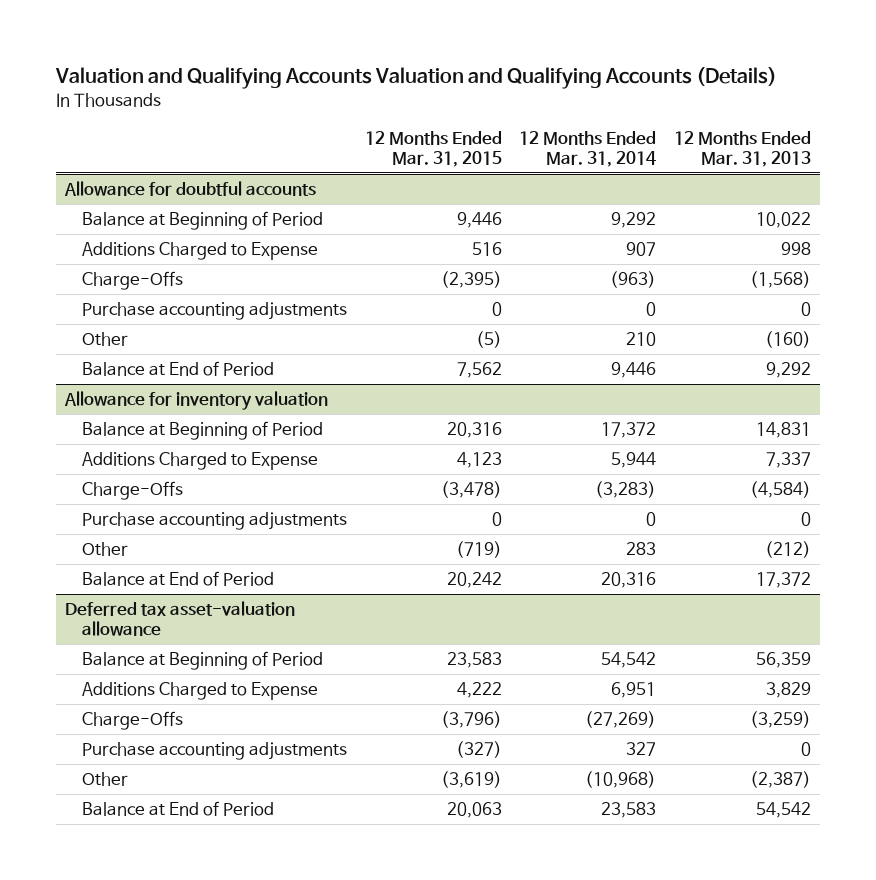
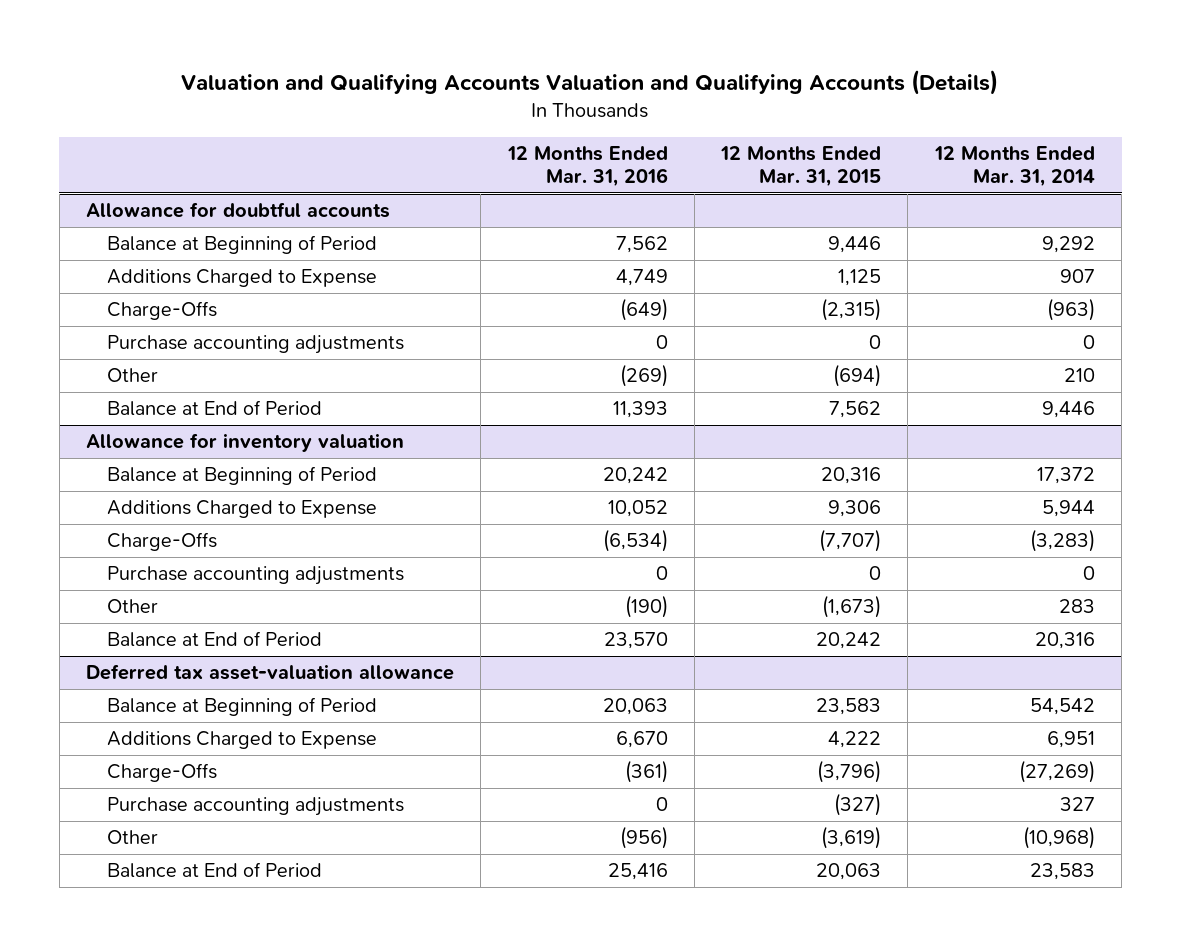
[673,130,811,167] 12 Months Ended Mar. 31, 2013 -> none
none -> [506,145,668,187] 12 Months Ended Mar. 31, 2016
[471,242,502,257] 516 -> [838,269,882,287] 1,125
[440,271,502,289] (2,395) -> [821,298,882,322] (2,315)
[475,331,502,349] (5) -> [833,364,882,388] (694)
[456,452,502,469] 4,123 -> [828,500,882,518] 9,306
[440,481,502,499] (3,478) -> [819,529,882,553] (7,707)
[455,541,502,559] (719) -> [822,595,882,619] (1,673)

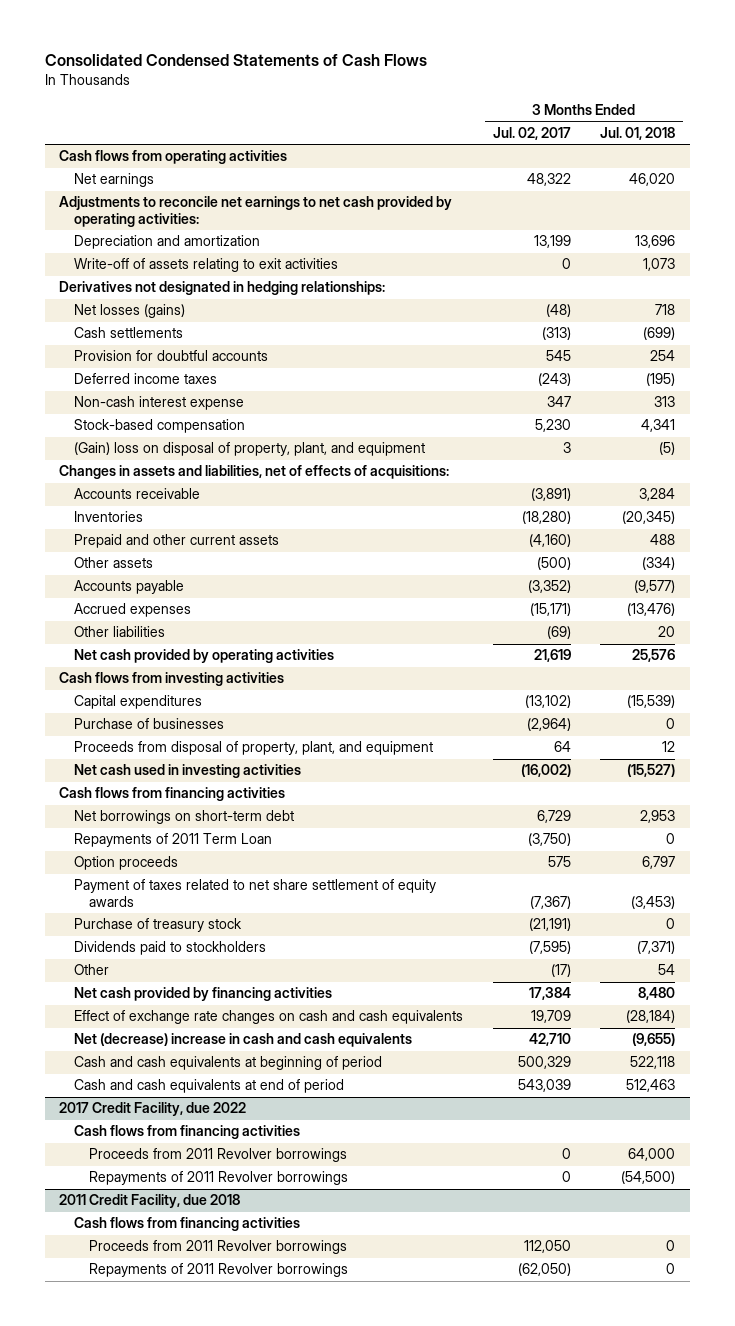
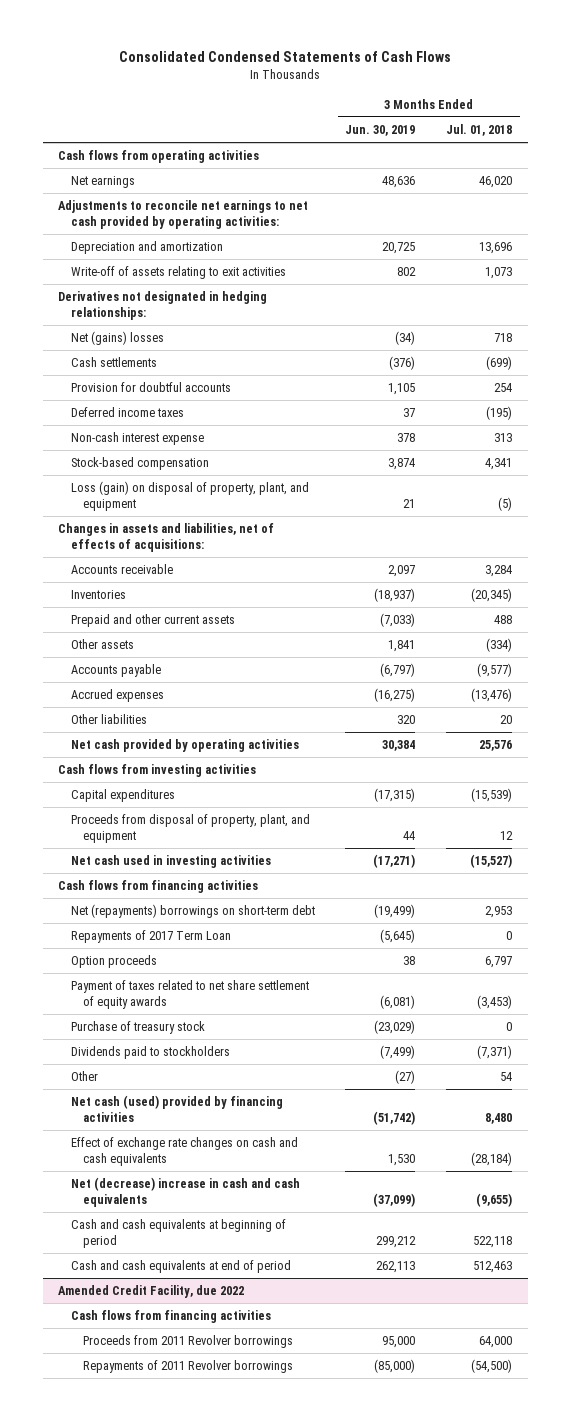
[492,127,571,141] Jul. 02, 2017 -> none
none -> [345,125,416,137] Jun. 30, 2019
[74,304,186,319] Net losses (gains) -> [70,331,164,346] Net (gains) losses
[74,442,426,457] (Gain) loss on disposal of property, plant, and equipment -> [70,481,309,511] Loss (gain) on disposal of property, plant, and equipment
[74,718,225,730] Purchase of businesses -> none
[74,810,295,825] Net borrowings on short-term debt -> [70,904,315,919] Net (repayments) borrowings on short-term debt
[74,833,273,848] Repayments of 2011 Term Loan -> [70,930,231,944] Repayments of 2017 Term Loan
[74,987,333,1002] Net cash provided by financing activities -> [70,1095,283,1122] Net cash (used) provided by financing activities
[59,1102,247,1117] 2017 Credit Facility, due 2022 -> [57,1285,244,1299] Amended Credit Facility, due 2022
[59,1194,241,1209] 2011 Credit Facility, due 2018 -> none
[74,1217,301,1232] Cash flows from financing activities -> none
[88,1240,347,1255] Proceeds from 2011 Revolver borrowings -> none
[88,1263,348,1278] Repayments of 2011 Revolver borrowings -> none

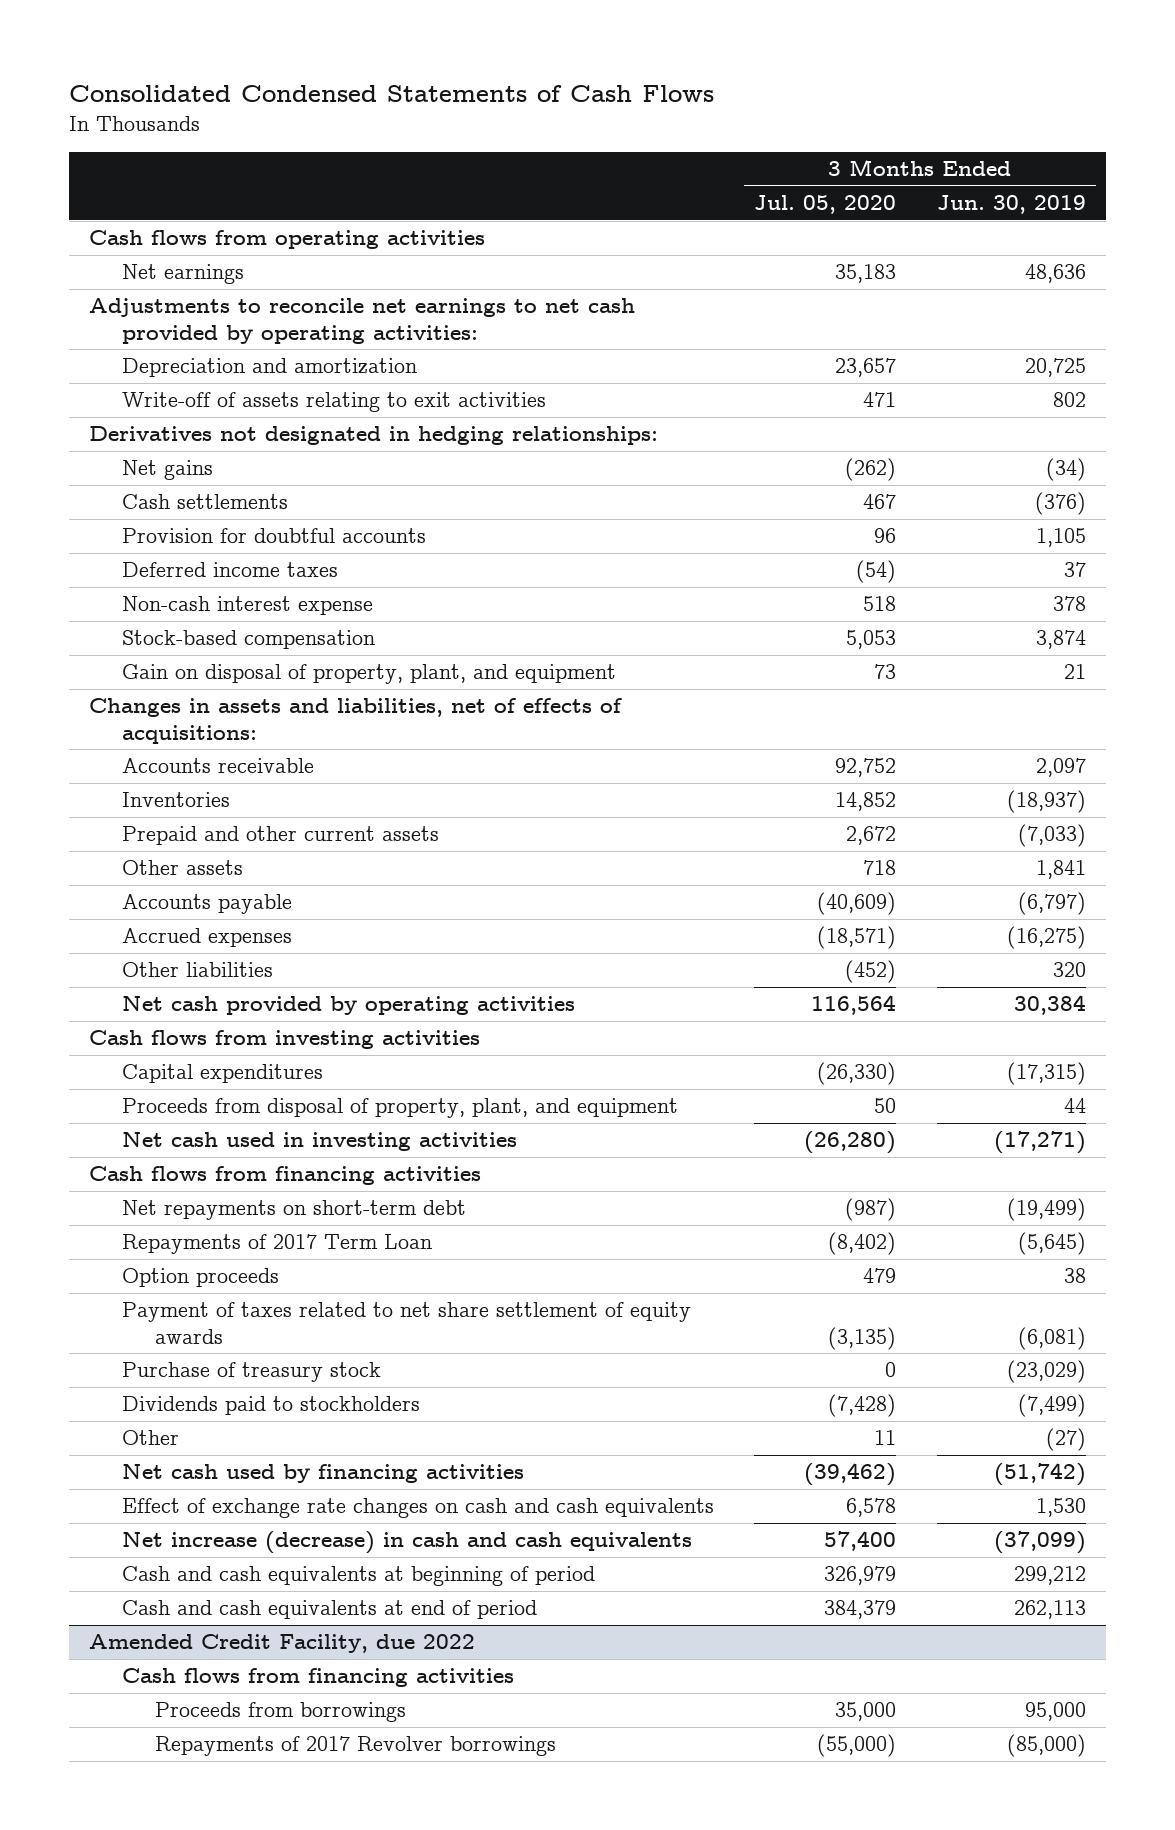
[446,124,513,137] Jul. 01, 2018 -> none
none -> [754,195,897,215] Jul. 05, 2020
[70,331,164,346] Net (gains) losses -> [122,460,214,481] Net gains
[70,481,309,511] Loss (gain) on disposal of property, plant, and equipment -> [122,664,617,685] Gain on disposal of property, plant, and equipment
[70,904,315,919] Net (repayments) borrowings on short-term debt -> [122,1200,467,1221] Net repayments on short-term debt
[70,1095,283,1122] Net cash (used) provided by financing activities -> [122,1464,525,1484] Net cash used by financing activities
[70,1177,300,1207] Net (decrease) increase in cash and cash equivalents -> [122,1531,693,1555] Net increase (decrease) in cash and cash equivalents
[83,1335,294,1349] Proceeds from 2011 Revolver borrowings -> [154,1702,406,1723] Proceeds from borrowings
[83,1360,294,1374] Repayments of 2011 Revolver borrowings -> [154,1736,556,1757] Repayments of 2017 Revolver borrowings

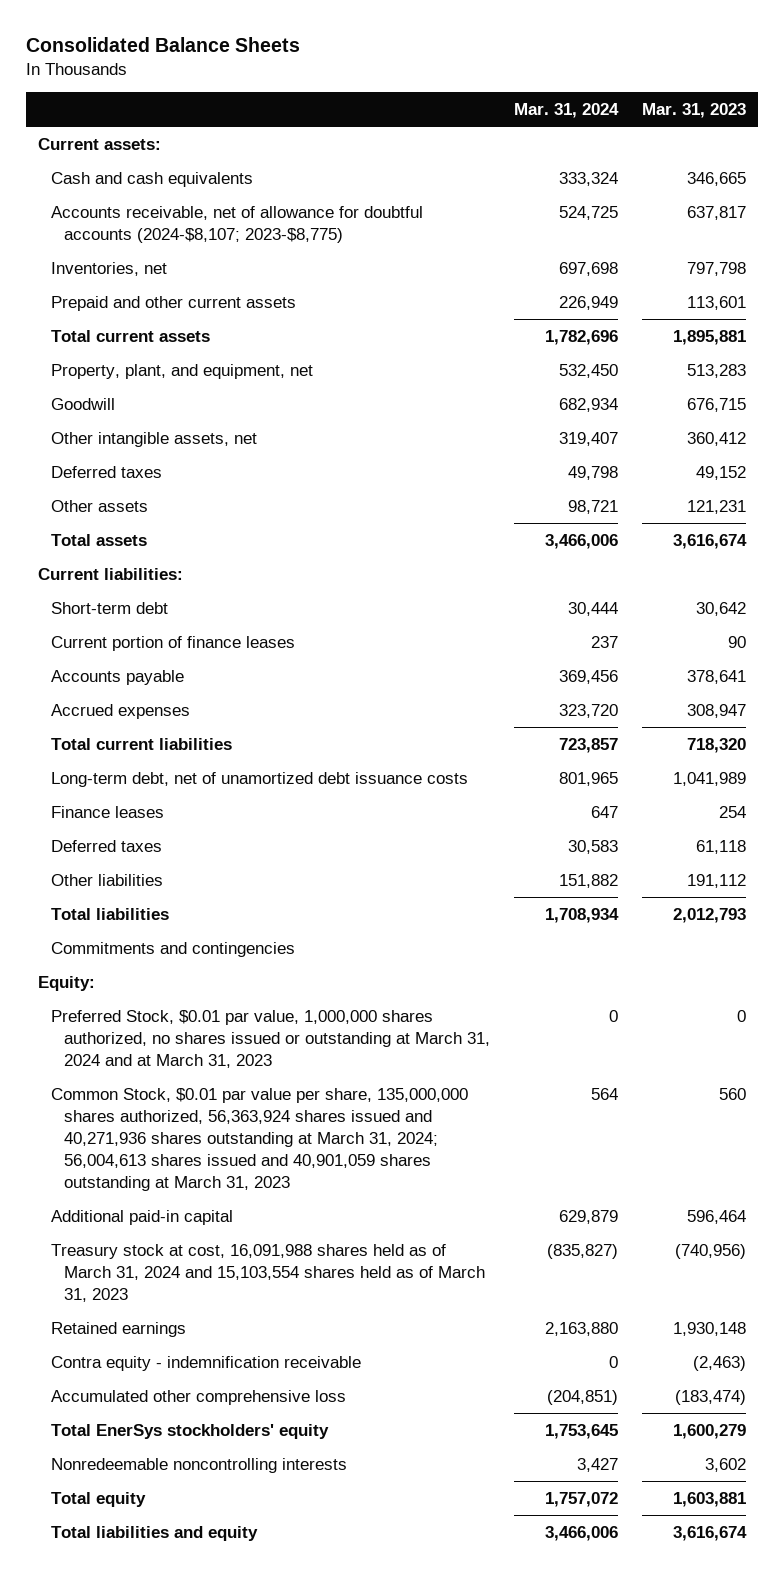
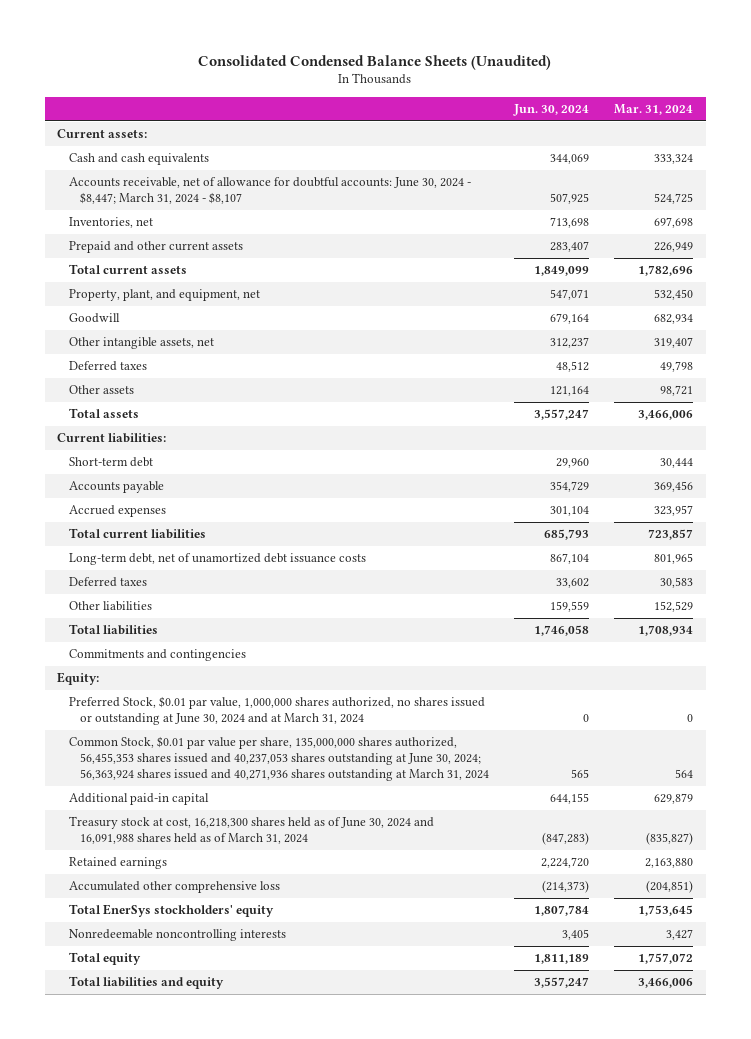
[25,37,300,53] Consolidated Balance Sheets -> [198,54,552,70] Consolidated Condensed Balance Sheets (Unaudited)
[642,103,747,119] Mar. 31, 2023 -> none
none -> [513,103,590,116] Jun. 30, 2024
[50,205,423,244] Accounts receivable, net of allowance for doubtful accounts (2024-$8,107; 2023-$8,775) -> [68,177,471,205] Accounts receivable, net of allowance for doubtful accounts: June 30, 2024 - $8,447; March 31, 2024 - $8,107
[50,635,295,651] Current portion of finance leases -> none
[558,703,618,718] 323,720 -> [654,505,694,517] 323,957
[50,805,164,818] Finance leases -> none
[558,873,618,888] 151,882 -> [654,601,694,613] 152,529
[50,1009,490,1069] Preferred Stock, $0.01 par value, 1,000,000 shares authorized, no shares issued or outstanding at March 31, 2024 and at March 31, 2023 -> [68,696,485,726] Preferred Stock, $0.01 par value, 1,000,000 shares authorized, no shares issued or outstanding at June 30, 2024 and at March 31, 2024
[50,1087,468,1192] Common Stock, $0.01 par value per share, 135,000,000 shares authorized, 56,363,924 shares issued and 40,271,936 shares outstanding at March 31, 2024; 56,004,613 shares issued and 40,901,059 shares outstanding at March 31, 2023 -> [68,736,490,782] Common Stock, $0.01 par value per share, 135,000,000 shares authorized, 56,455,353 shares issued and 40,237,053 shares outstanding at June 30, 2024; 56,363,924 shares issued and 40,271,936 shares outstanding at March 31, 2024
[50,1243,485,1303] Treasury stock at cost, 16,091,988 shares held as of March 31, 2024 and 15,103,554 shares held as of March 31, 2023 -> [68,816,434,845] Treasury stock at cost, 16,218,300 shares held as of June 30, 2024 and 16,091,988 shares held as of March 31, 2024
[50,1355,361,1371] Contra equity - indemnification receivable -> none

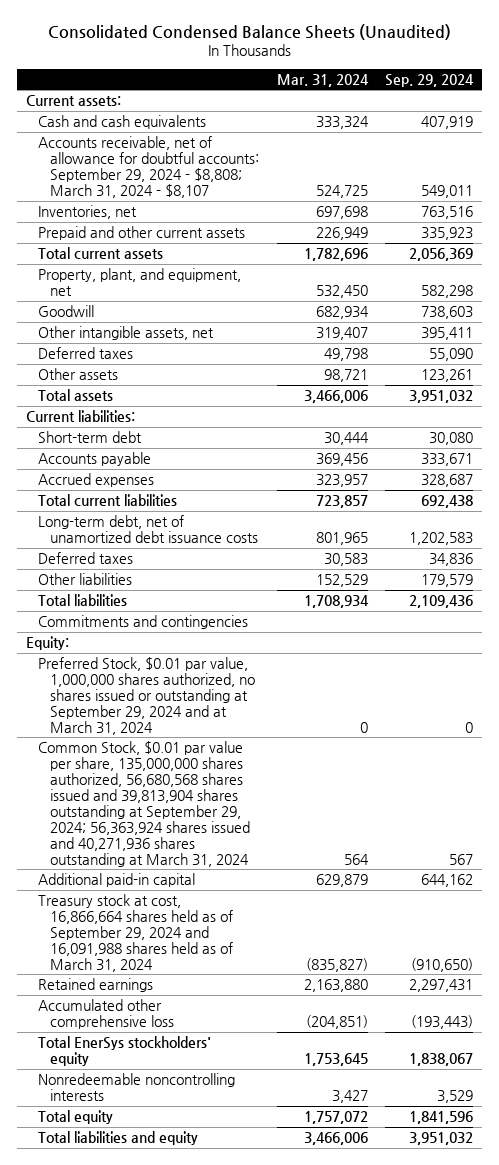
[513,103,590,116] Jun. 30, 2024 -> none
none -> [385,73,475,87] Sep. 29, 2024
[68,177,471,205] Accounts receivable, net of allowance for doubtful accounts: June 30, 2024 - $8,447; March 31, 2024 - $8,107 -> [37,135,259,198] Accounts receivable, net of allowance for doubtful accounts: September 29, 2024 - $8,808; March 31, 2024 - $8,107
[68,696,485,726] Preferred Stock, $0.01 par value, 1,000,000 shares authorized, no shares issued or outstanding at June 30, 2024 and at March 31, 2024 -> [37,656,255,735] Preferred Stock, $0.01 par value, 1,000,000 shares authorized, no shares issued or outstanding at September 29, 2024 and at March 31, 2024
[68,736,490,782] Common Stock, $0.01 par value per share, 135,000,000 shares authorized, 56,455,353 shares issued and 40,237,053 shares outstanding at June 30, 2024; 56,363,924 shares issued and 40,271,936 shares outstanding at March 31, 2024 -> [37,740,250,867] Common Stock, $0.01 par value per share, 135,000,000 shares authorized, 56,680,568 shares issued and 39,813,904 shares outstanding at September 29, 2024; 56,363,924 shares issued and 40,271,936 shares outstanding at March 31, 2024
[68,816,434,845] Treasury stock at cost, 16,218,300 shares held as of June 30, 2024 and 16,091,988 shares held as of March 31, 2024 -> [37,893,233,972] Treasury stock at cost, 16,866,664 shares held as of September 29, 2024 and 16,091,988 shares held as of March 31, 2024

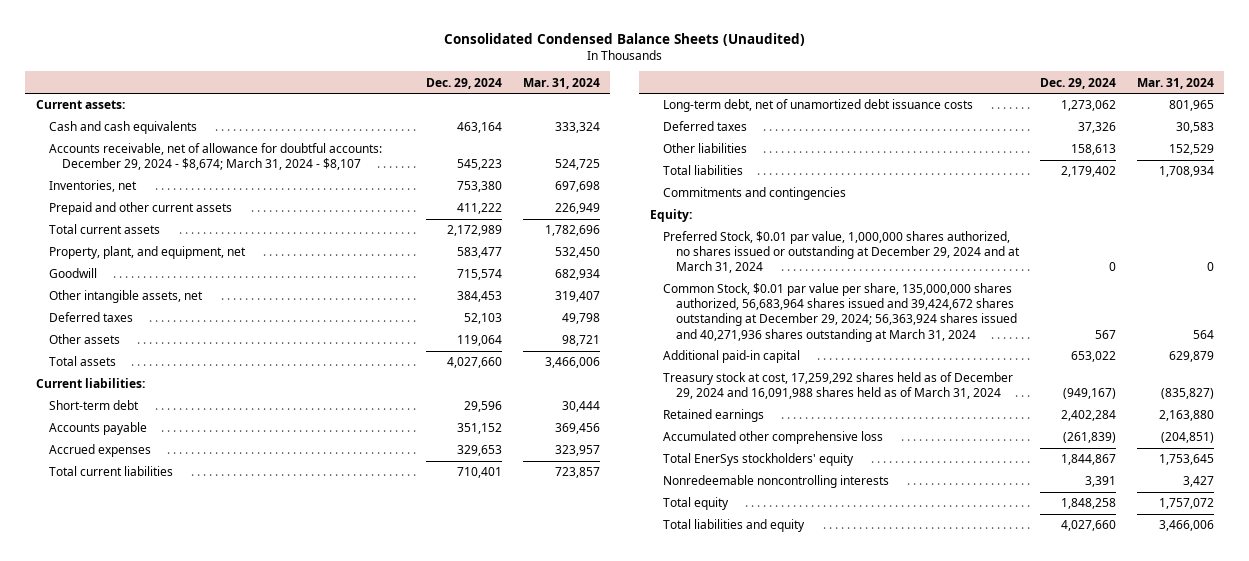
[385,73,475,87] Sep. 29, 2024 -> none
none -> [425,77,502,89] Dec. 29, 2024
[37,135,259,198] Accounts receivable, net of allowance for doubtful accounts: September 29, 2024 - $8,808; March 31, 2024 - $8,107 -> [49,143,383,171] Accounts receivable, net of allowance for doubtful accounts: December 29, 2024 - $8,674; March 31, 2024 - $8,107
[37,656,255,735] Preferred Stock, $0.01 par value, 1,000,000 shares authorized, no shares issued or outstanding at September 29, 2024 and at March 31, 2024 -> [662,231,1021,274] Preferred Stock, $0.01 par value, 1,000,000 shares authorized, no shares issued or outstanding at December 29, 2024 and at March 31, 2024
[37,740,250,867] Common Stock, $0.01 par value per share, 135,000,000 shares authorized, 56,680,568 shares issued and 39,813,904 shares outstanding at September 29, 2024; 56,363,924 shares issued and 40,271,936 shares outstanding at March 31, 2024 -> [662,283,1018,342] Common Stock, $0.01 par value per share, 135,000,000 shares authorized, 56,683,964 shares issued and 39,424,672 shares outstanding at December 29, 2024; 56,363,924 shares issued and 40,271,936 shares outstanding at March 31, 2024
[37,893,233,972] Treasury stock at cost, 16,866,664 shares held as of September 29, 2024 and 16,091,988 shares held as of March 31, 2024 -> [662,372,1013,400] Treasury stock at cost, 17,259,292 shares held as of December 29, 2024 and 16,091,988 shares held as of March 31, 2024

